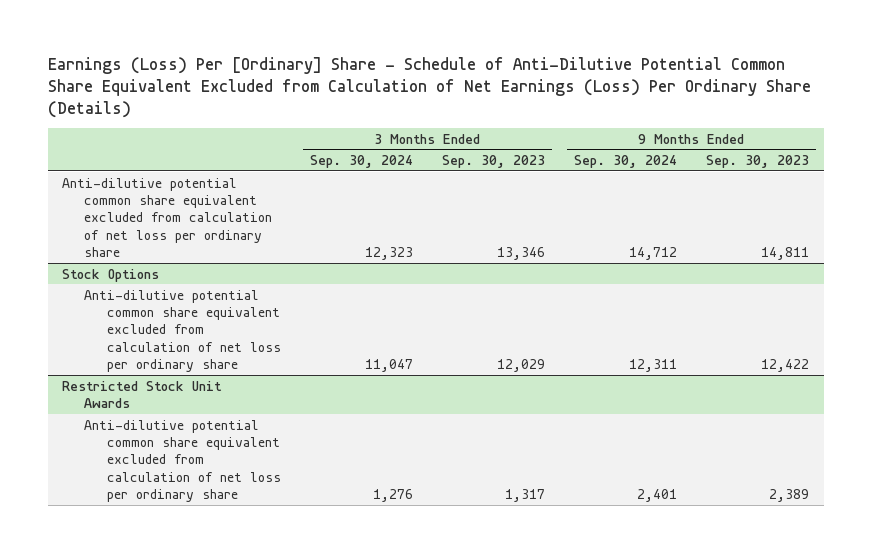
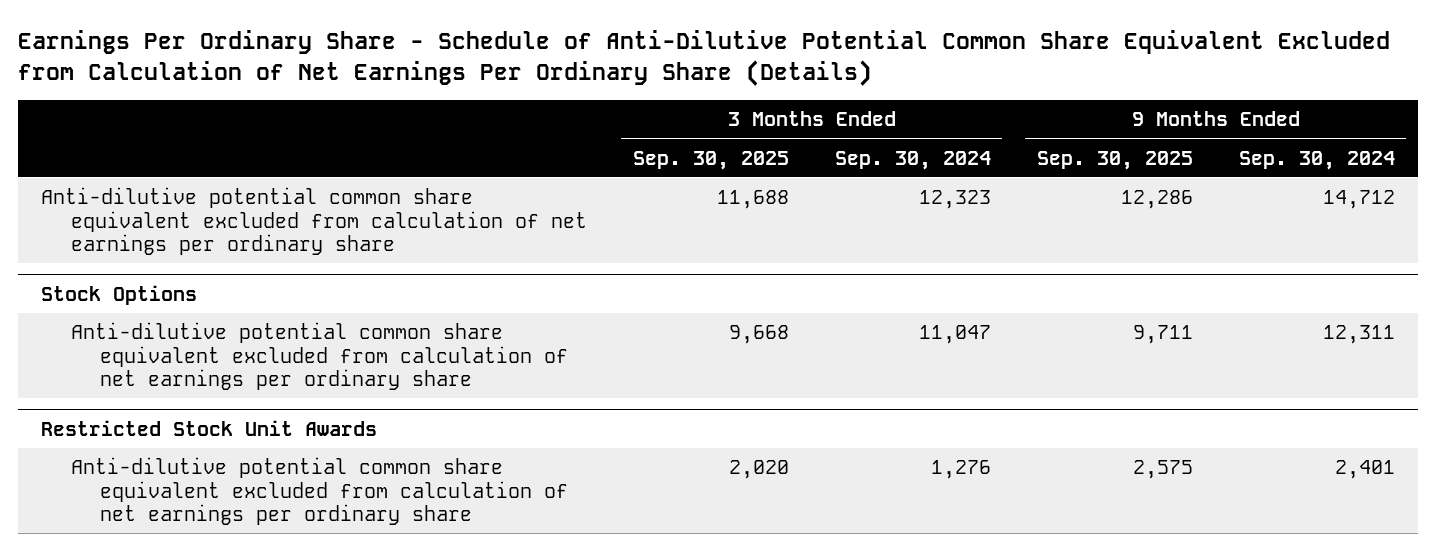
[47,56,811,118] Earnings (Loss) Per [Ordinary] Share - Schedule of Anti-Dilutive Potential Common Share Equivalent Excluded from Calculation of Net Earnings (Loss) Per Ordinary Share (Details) -> [17,29,1390,86] Earnings Per Ordinary Share - Schedule of Anti-Dilutive Potential Common Share Equivalent Excluded from Calculation of Net Earnings Per Ordinary Share (Details)
[441,154,545,168] Sep. 30, 2023 -> none
[706,154,810,168] Sep. 30, 2023 -> none
none -> [632,150,789,170] Sep. 30, 2025
none -> [1036,150,1193,170] Sep. 30, 2025
[62,177,273,257] Anti-dilutive potential common share equivalent excluded from calculation of net loss per ordinary share -> [40,187,587,256] Anti-dilutive potential common share equivalent excluded from calculation of net earnings per ordinary share
[84,289,281,372] Anti-dilutive potential common share equivalent excluded from calculation of net loss per ordinary share -> [70,322,569,391] Anti-dilutive potential common share equivalent excluded from calculation of net earnings per ordinary share
[84,419,281,502] Anti-dilutive potential common share equivalent excluded from calculation of net loss per ordinary share -> [70,457,569,526] Anti-dilutive potential common share equivalent excluded from calculation of net earnings per ordinary share

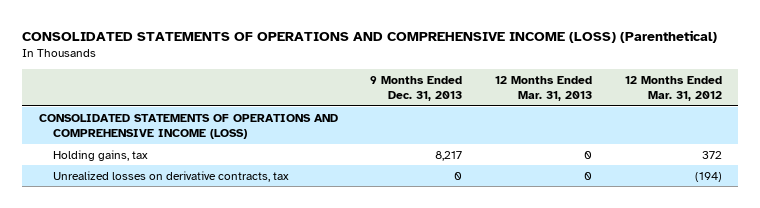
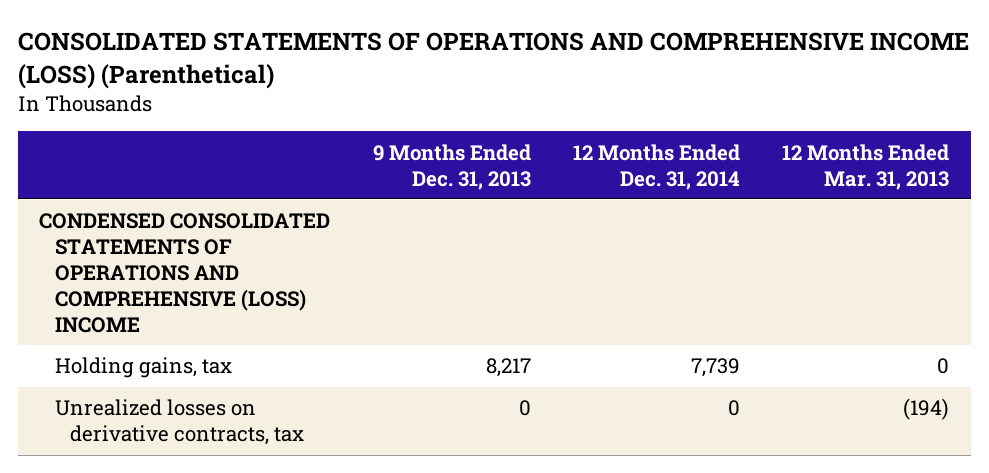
[624,75,722,102] 12 Months Ended Mar. 31, 2012 -> none
none -> [573,143,741,190] 12 Months Ended Dec. 31, 2014
[38,113,338,140] CONSOLIDATED STATEMENTS OF OPERATIONS AND COMPREHENSIVE INCOME (LOSS) -> [39,213,331,333] CONDENSED CONSOLIDATED STATEMENTS OF OPERATIONS AND COMPREHENSIVE (LOSS) INCOME
[583,171,592,180] 0 -> [903,398,950,421] (194)

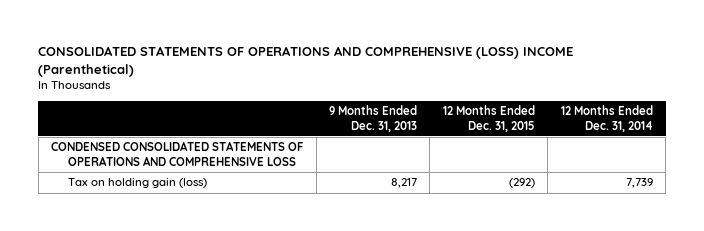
[18,32,970,89] CONSOLIDATED STATEMENTS OF OPERATIONS AND COMPREHENSIVE INCOME (LOSS) (Parenthetical) -> [38,45,574,77] CONSOLIDATED STATEMENTS OF OPERATIONS AND COMPREHENSIVE (LOSS) INCOME (Parenthetical)
[782,143,950,190] 12 Months Ended Mar. 31, 2013 -> none
none -> [442,105,535,132] 12 Months Ended Dec. 31, 2015
[54,399,305,446] Unrealized losses on derivative contracts, tax -> none
[39,213,331,333] CONDENSED CONSOLIDATED STATEMENTS OF OPERATIONS AND COMPREHENSIVE (LOSS) INCOME -> [51,141,304,166] CONDENSED CONSOLIDATED STATEMENTS OF OPERATIONS AND COMPREHENSIVE LOSS
[54,357,232,379] Holding gains, tax -> [67,178,207,189] Tax on holding gain (loss)

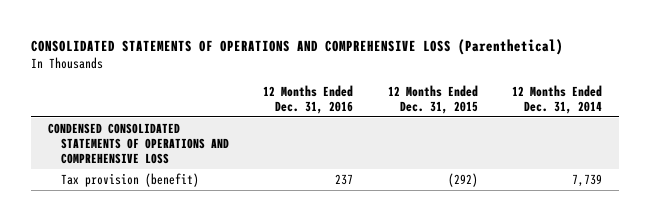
[38,45,574,77] CONSOLIDATED STATEMENTS OF OPERATIONS AND COMPREHENSIVE (LOSS) INCOME (Parenthetical) -> [30,38,563,55] CONSOLIDATED STATEMENTS OF OPERATIONS AND COMPREHENSIVE LOSS (Parenthetical)
[329,105,418,132] 9 Months Ended Dec. 31, 2013 -> none
none -> [263,84,354,114] 12 Months Ended Dec. 31, 2016
[67,178,207,189] Tax on holding gain (loss) -> [60,172,199,187] Tax provision (benefit)

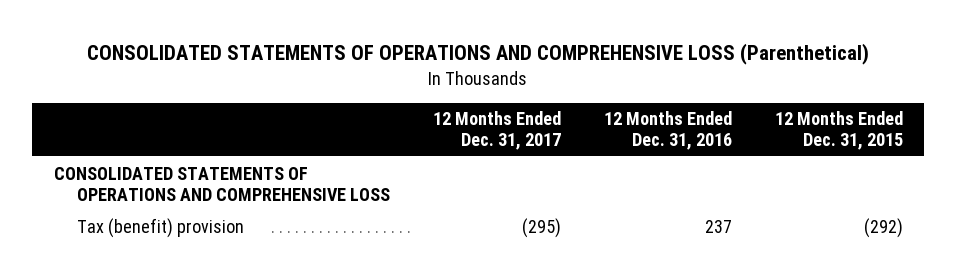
[512,84,603,114] 12 Months Ended Dec. 31, 2014 -> none
none -> [432,111,561,151] 12 Months Ended Dec. 31, 2017
[48,122,229,164] CONDENSED CONSOLIDATED STATEMENTS OF OPERATIONS AND COMPREHENSIVE LOSS -> [53,166,390,201] CONSOLIDATED STATEMENTS OF OPERATIONS AND COMPREHENSIVE LOSS
[60,172,199,187] Tax provision (benefit) -> [76,217,244,238] Tax (benefit) provision

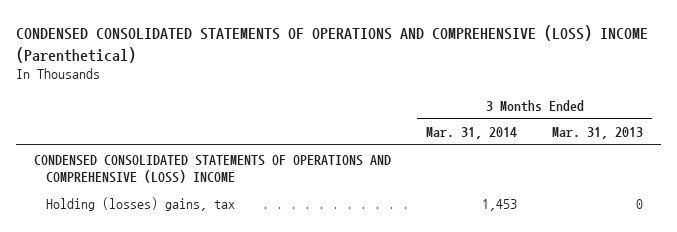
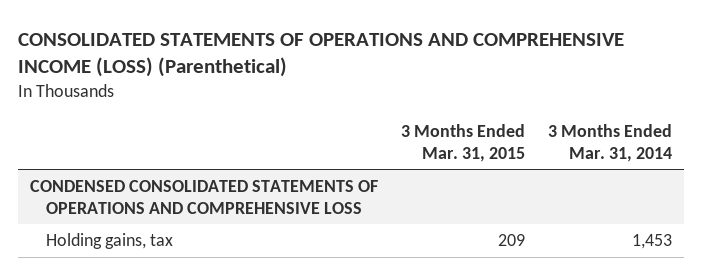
[16,24,649,63] CONDENSED CONSOLIDATED STATEMENTS OF OPERATIONS AND COMPREHENSIVE (LOSS) INCOME (Parenthetical) -> [18,32,625,78] CONSOLIDATED STATEMENTS OF OPERATIONS AND COMPREHENSIVE INCOME (LOSS) (Parenthetical)
[552,127,644,140] Mar. 31, 2013 -> none
none -> [400,124,525,162] 3 Months Ended Mar. 31, 2015
[33,154,391,183] CONDENSED CONSOLIDATED STATEMENTS OF OPERATIONS AND COMPREHENSIVE (LOSS) INCOME -> [29,180,378,214] CONDENSED CONSOLIDATED STATEMENTS OF OPERATIONS AND COMPREHENSIVE LOSS
[46,196,236,211] Holding (losses) gains, tax -> [45,233,173,250] Holding gains, tax

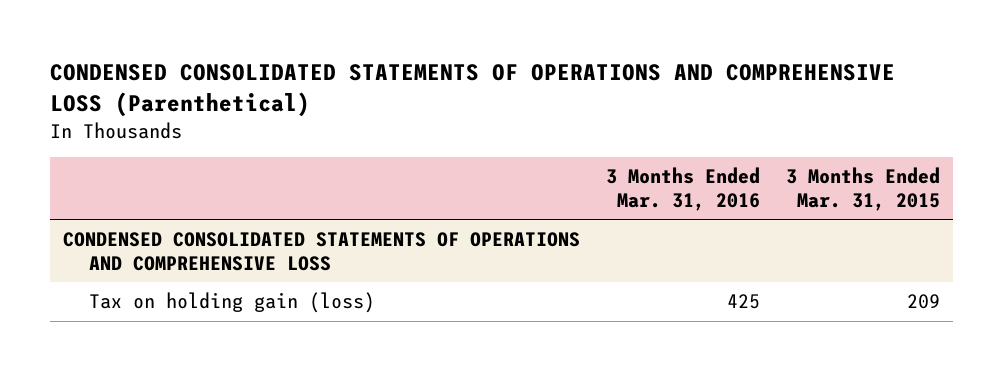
[18,32,625,78] CONSOLIDATED STATEMENTS OF OPERATIONS AND COMPREHENSIVE INCOME (LOSS) (Parenthetical) -> [49,64,895,117] CONDENSED CONSOLIDATED STATEMENTS OF OPERATIONS AND COMPREHENSIVE LOSS (Parenthetical)
[548,124,673,162] 3 Months Ended Mar. 31, 2014 -> none
none -> [606,167,761,211] 3 Months Ended Mar. 31, 2016
[45,233,173,250] Holding gains, tax -> [88,292,375,314] Tax on holding gain (loss)

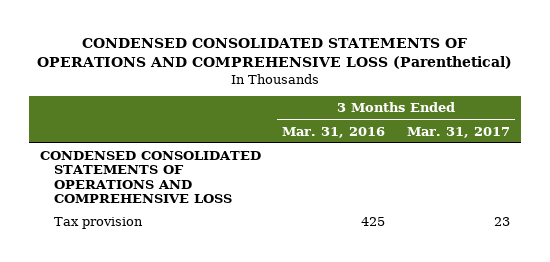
[786,167,941,211] 3 Months Ended Mar. 31, 2015 -> none
none -> [406,126,510,138] Mar. 31, 2017
[88,292,375,314] Tax on holding gain (loss) -> [53,217,143,230] Tax provision

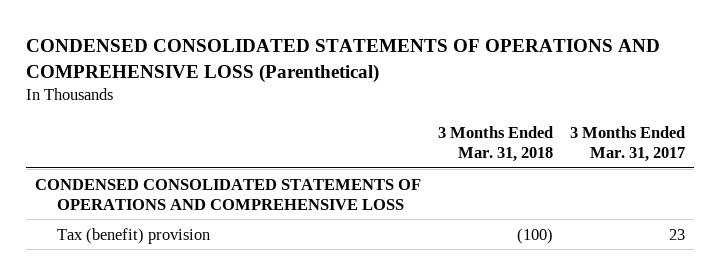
[282,126,386,138] Mar. 31, 2016 -> none
none -> [438,125,554,162] 3 Months Ended Mar. 31, 2018
[53,217,143,230] Tax provision -> [56,227,210,244] Tax (benefit) provision

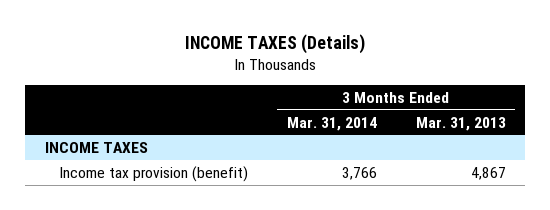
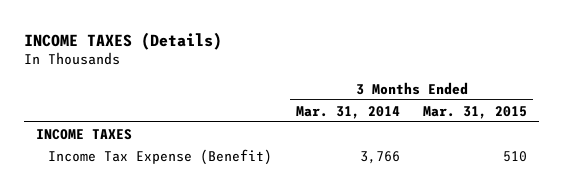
[415,116,506,131] Mar. 31, 2013 -> none
none -> [423,105,528,119] Mar. 31, 2015
[58,165,248,182] Income tax provision (benefit) -> [48,148,273,165] Income Tax Expense (Benefit)

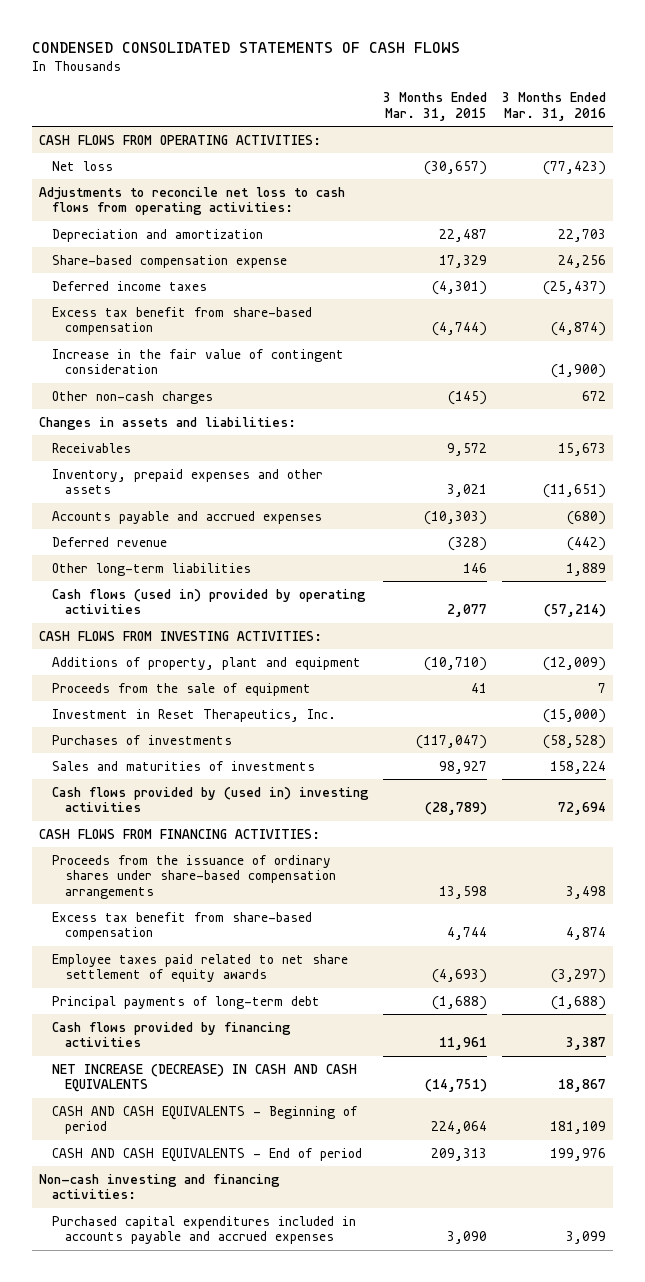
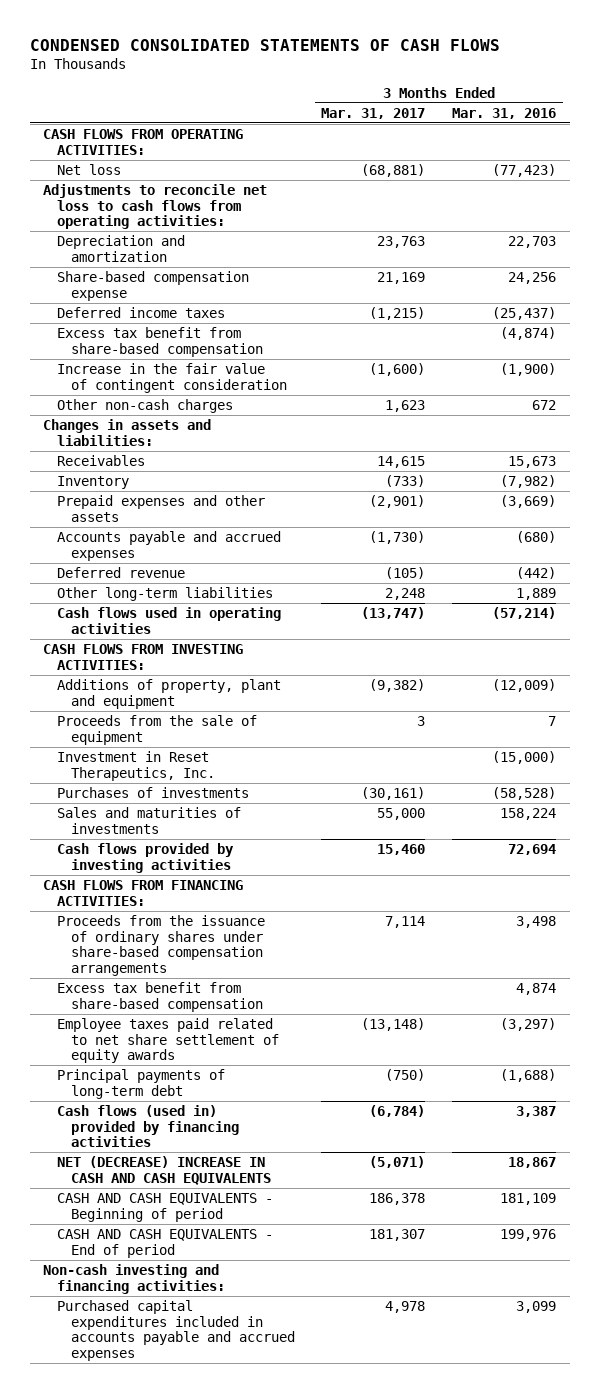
[382,92,487,121] 3 Months Ended Mar. 31, 2015 -> none
none -> [321,107,426,119] Mar. 31, 2017
none -> [56,475,129,489] Inventory
[51,468,323,495] Inventory, prepaid expenses and other assets -> [56,494,265,522] Prepaid expenses and other assets
[542,484,606,499] (11,651) -> [500,494,557,508] (3,669)
[51,588,366,615] Cash flows (used in) provided by operating activities -> [56,606,281,634] Cash flows used in operating activities
[51,786,369,813] Cash flows provided by (used in) investing activities -> [56,842,234,873] Cash flows provided by investing activities
[51,1021,291,1048] Cash flows provided by financing activities -> [56,1104,239,1148] Cash flows (used in) provided by financing activities
[51,1063,357,1093] NET INCREASE (DECREASE) IN CASH AND CASH EQUIVALENTS -> [56,1155,271,1185] NET (DECREASE) INCREASE IN CASH AND CASH EQUIVALENTS

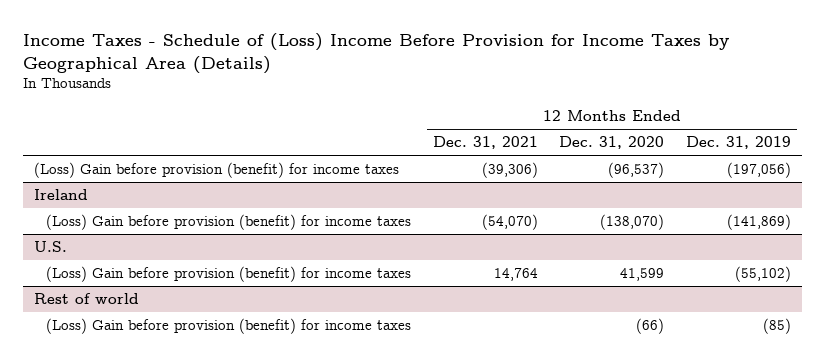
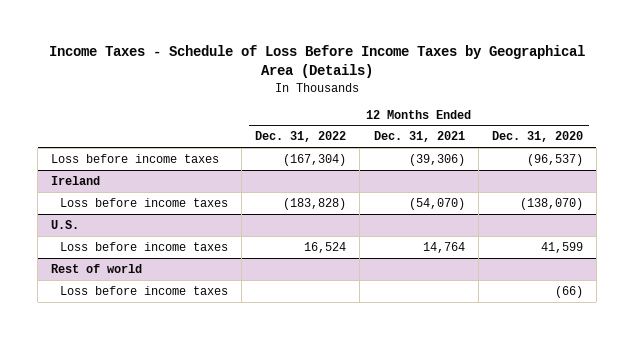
[22,32,729,74] Income Taxes - Schedule of (Loss) Income Before Provision for Income Taxes by Geographical Area (Details) -> [48,45,585,79] Income Taxes - Schedule of Loss Before Income Taxes by Geographical Area (Details)
[686,136,792,150] Dec. 31, 2019 -> none
none -> [255,131,347,143] Dec. 31, 2022
[33,162,399,179] (Loss) Gain before provision (benefit) for income taxes -> [51,153,220,163] Loss before income taxes
[45,214,411,231] (Loss) Gain before provision (benefit) for income taxes -> [60,197,229,207] Loss before income taxes
[45,266,411,283] (Loss) Gain before provision (benefit) for income taxes -> [60,241,229,251] Loss before income taxes
[45,318,411,335] (Loss) Gain before provision (benefit) for income taxes -> [60,285,229,295] Loss before income taxes

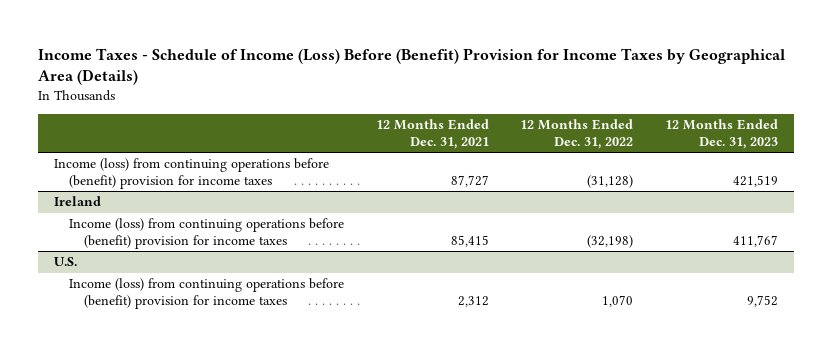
[48,45,585,79] Income Taxes - Schedule of Loss Before Income Taxes by Geographical Area (Details) -> [38,47,786,86] Income Taxes - Schedule of Income (Loss) Before (Benefit) Provision for Income Taxes by Geographical Area (Details)
[491,131,583,143] Dec. 31, 2020 -> none
none -> [665,119,779,149] 12 Months Ended Dec. 31, 2023
[51,153,220,163] Loss before income taxes -> [53,158,329,189] Income (loss) from continuing operations before (benefit) provision for income taxes
[283,153,347,166] (167,304) -> [587,174,634,188] (31,128)
[408,153,465,166] (39,306) -> [450,174,489,187] 87,727
[60,197,229,207] Loss before income taxes -> [69,218,345,249] Income (loss) from continuing operations before (benefit) provision for income taxes
[283,197,347,210] (183,828) -> [587,234,634,248] (32,198)
[408,197,465,210] (54,070) -> [450,234,489,247] 85,415
[51,263,143,273] Rest of world -> none
[60,285,229,295] Loss before income taxes -> none
[60,241,229,251] Loss before income taxes -> [69,278,345,309] Income (loss) from continuing operations before (benefit) provision for income taxes
[304,241,347,253] 16,524 -> [602,294,634,307] 1,070
[422,241,465,253] 14,764 -> [457,295,489,307] 2,312

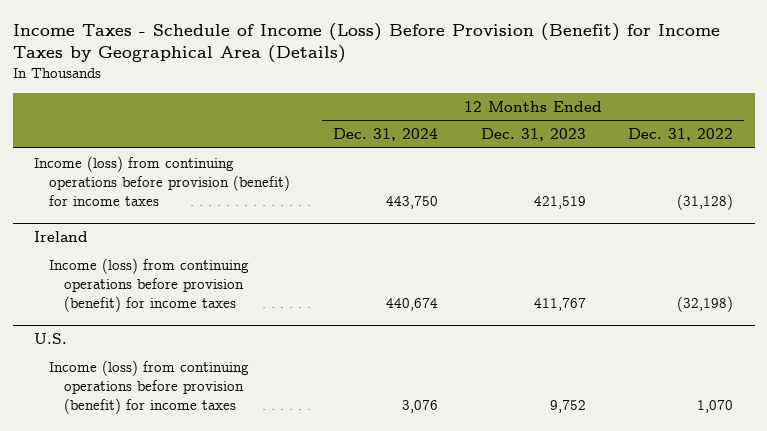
[38,47,786,86] Income Taxes - Schedule of Income (Loss) Before (Benefit) Provision for Income Taxes by Geographical Area (Details) -> [12,22,720,64] Income Taxes - Schedule of Income (Loss) Before Provision (Benefit) for Income Taxes by Geographical Area (Details)
[375,119,489,149] 12 Months Ended Dec. 31, 2021 -> none
none -> [332,128,438,142] Dec. 31, 2024
[53,158,329,189] Income (loss) from continuing operations before (benefit) provision for income taxes -> [34,155,290,206] Income (loss) from continuing operations before provision (benefit) for income taxes
[69,218,345,249] Income (loss) from continuing operations before (benefit) provision for income taxes -> [48,257,249,312] Income (loss) from continuing operations before provision (benefit) for income taxes
[69,278,345,309] Income (loss) from continuing operations before (benefit) provision for income taxes -> [48,359,249,414] Income (loss) from continuing operations before provision (benefit) for income taxes

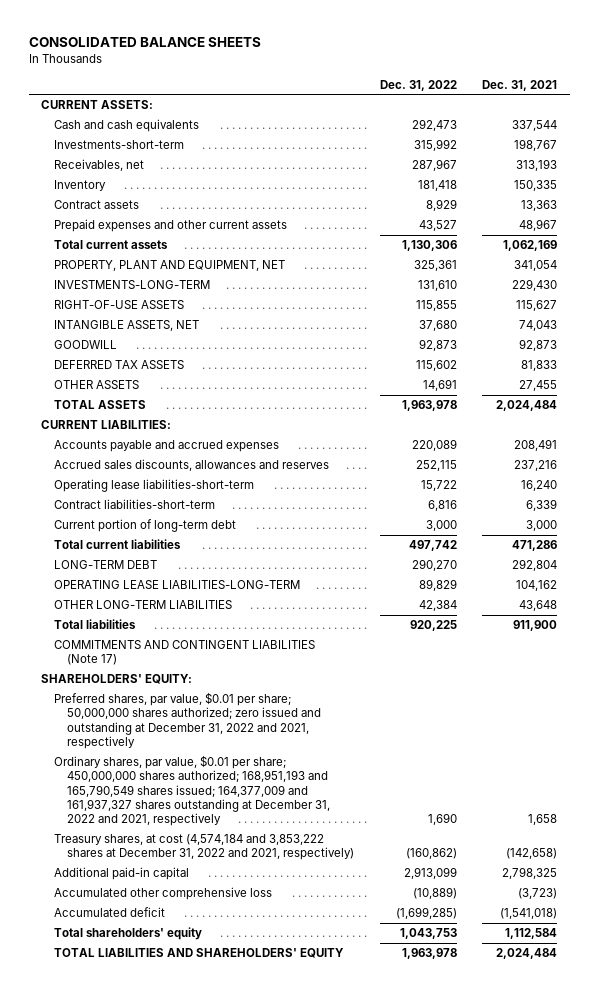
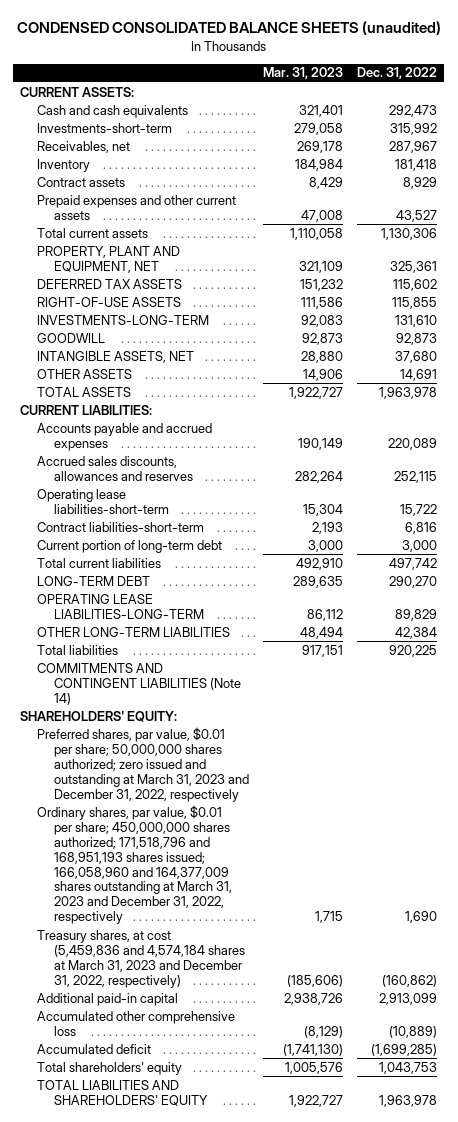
[28,36,261,47] CONSOLIDATED BALANCE SHEETS -> [16,21,441,36] CONDENSED CONSOLIDATED BALANCE SHEETS (unaudited)
[481,79,557,91] Dec. 31, 2021 -> none
none -> [263,67,344,80] Mar. 31, 2023
[54,360,185,370] DEFERRED TAX ASSETS -> [37,278,183,289] DEFERRED TAX ASSETS
[54,280,211,290] INVESTMENTS-LONG-TERM -> [37,314,210,325] INVESTMENTS-LONG-TERM
[54,320,200,332] INTANGIBLE ASSETS, NET -> [37,350,195,363] INTANGIBLE ASSETS, NET
[54,640,316,666] COMMITMENTS AND CONTINGENT LIABILITIES (Note 17) -> [37,662,241,705] COMMITMENTS AND CONTINGENT LIABILITIES (Note 14)
[54,692,322,749] Preferred shares, par value, $0.01 per share; 50,000,000 shares authorized; zero issued and outstanding at December 31, 2022 and 2021, respectively -> [37,726,249,802] Preferred shares, par value, $0.01 per share; 50,000,000 shares authorized; zero issued and outstanding at March 31, 2023 and December 31, 2022, respectively
[54,755,331,826] Ordinary shares, par value, $0.01 per share; 450,000,000 shares authorized; 168,951,193 and 165,790,549 shares issued; 164,377,009 and 161,937,327 shares outstanding at December 31, 2022 and 2021, respectively -> [37,804,232,925] Ordinary shares, par value, $0.01 per share; 450,000,000 shares authorized; 171,518,796 and 168,951,193 shares issued; 166,058,960 and 164,377,009 shares outstanding at March 31, 2023 and December 31, 2022, respectively
[54,834,355,861] Treasury shares, at cost (4,574,184 and 3,853,222 shares at December 31, 2022 and 2021, respectively) -> [37,929,245,988] Treasury shares, at cost (5,459,836 and 4,574,184 shares at March 31, 2023 and December 31, 2022, respectively)

